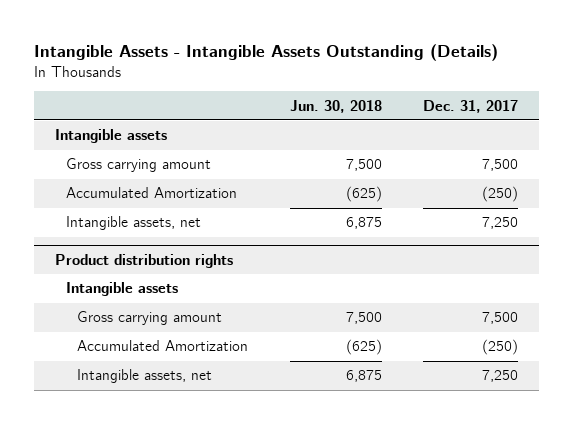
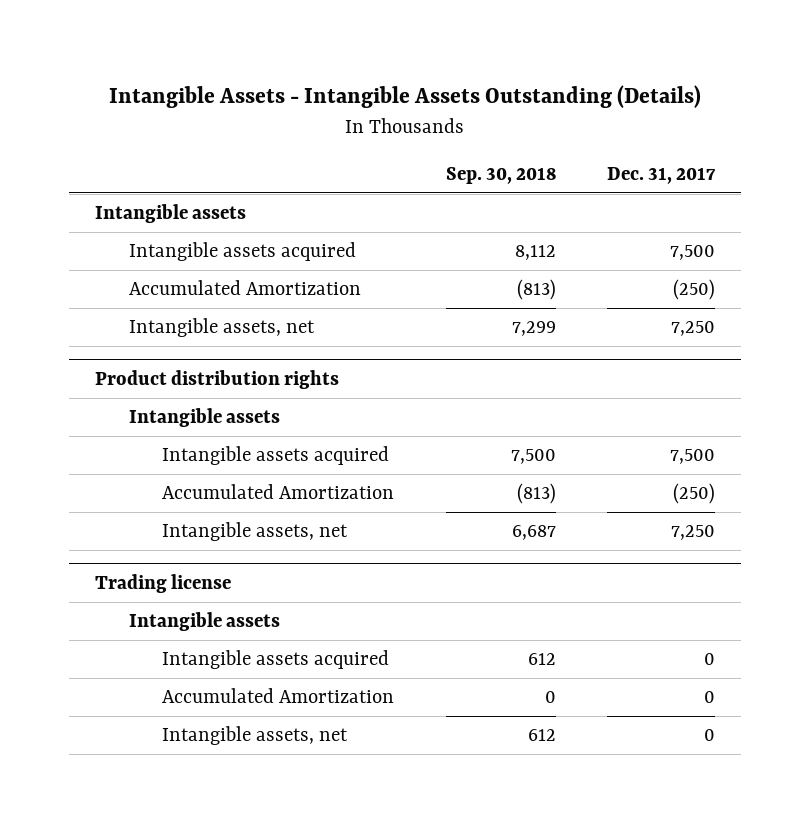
[289,99,382,113] Jun. 30, 2018 -> none
none -> [445,166,556,184] Sep. 30, 2018
[65,158,211,173] Gross carrying amount -> [128,242,356,262] Intangible assets acquired
[77,311,223,326] Gross carrying amount -> [162,446,390,466] Intangible assets acquired
none -> [95,574,232,594] Trading license
none -> [128,612,280,632] Intangible assets
none -> [162,650,390,670] Intangible assets acquired
none -> [162,688,395,704] Accumulated Amortization
none -> [162,726,349,746] Intangible assets, net

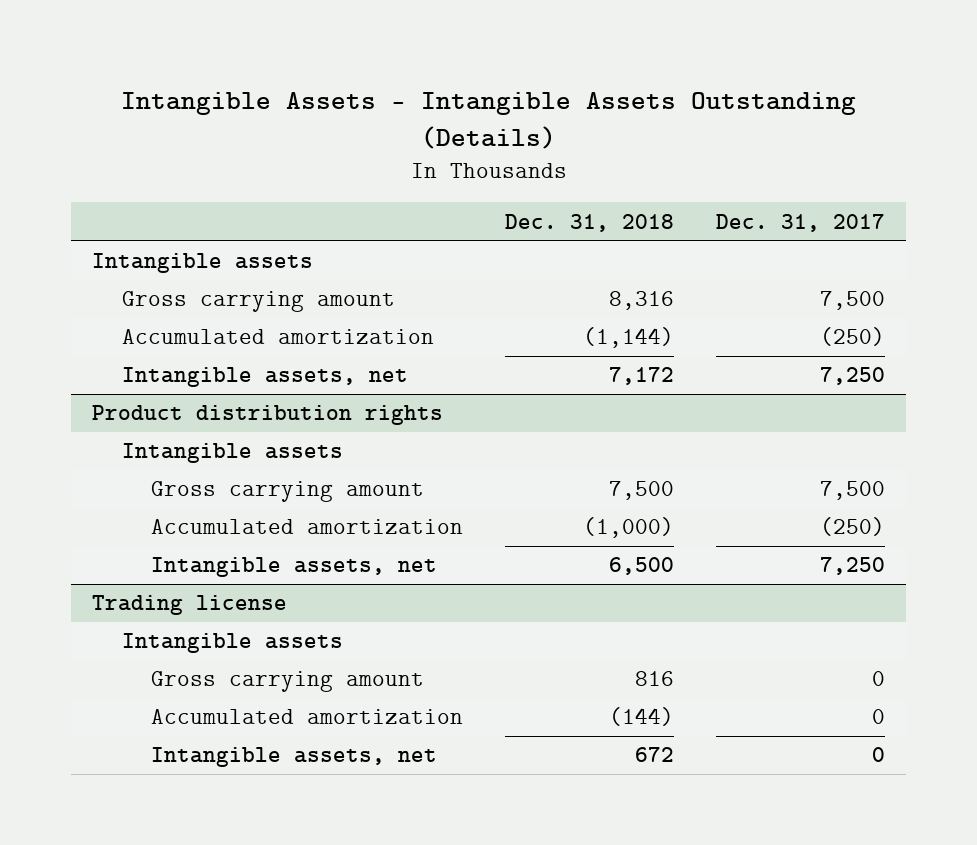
[445,166,556,184] Sep. 30, 2018 -> none
none -> [504,213,674,232] Dec. 31, 2018
[128,242,356,262] Intangible assets acquired -> [121,291,395,313] Gross carrying amount
[128,280,361,296] Accumulated Amortization -> [121,329,434,345] Accumulated amortization
[162,446,390,466] Intangible assets acquired -> [150,481,424,503] Gross carrying amount
[162,484,395,500] Accumulated Amortization -> [150,519,463,535] Accumulated amortization
[162,650,390,670] Intangible assets acquired -> [150,671,424,693] Gross carrying amount
[162,688,395,704] Accumulated Amortization -> [150,709,463,725] Accumulated amortization

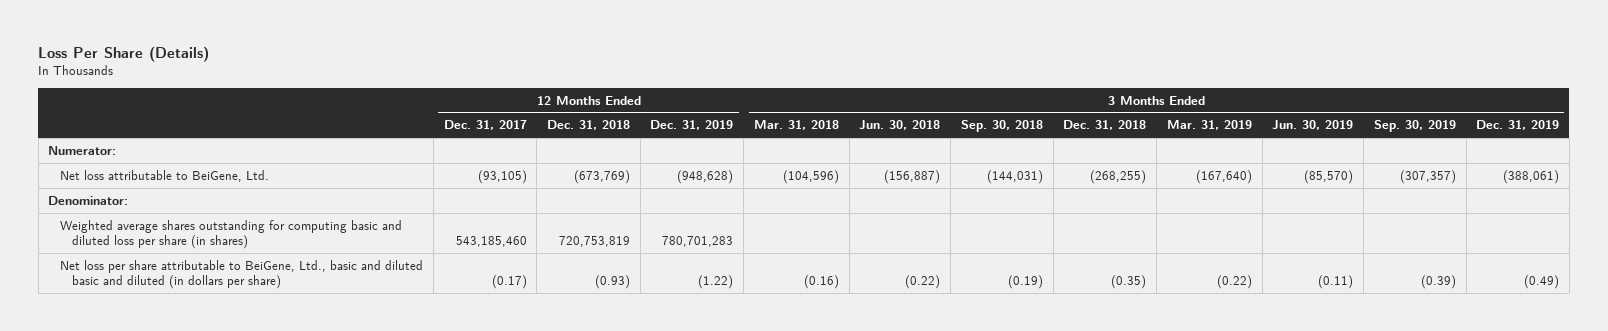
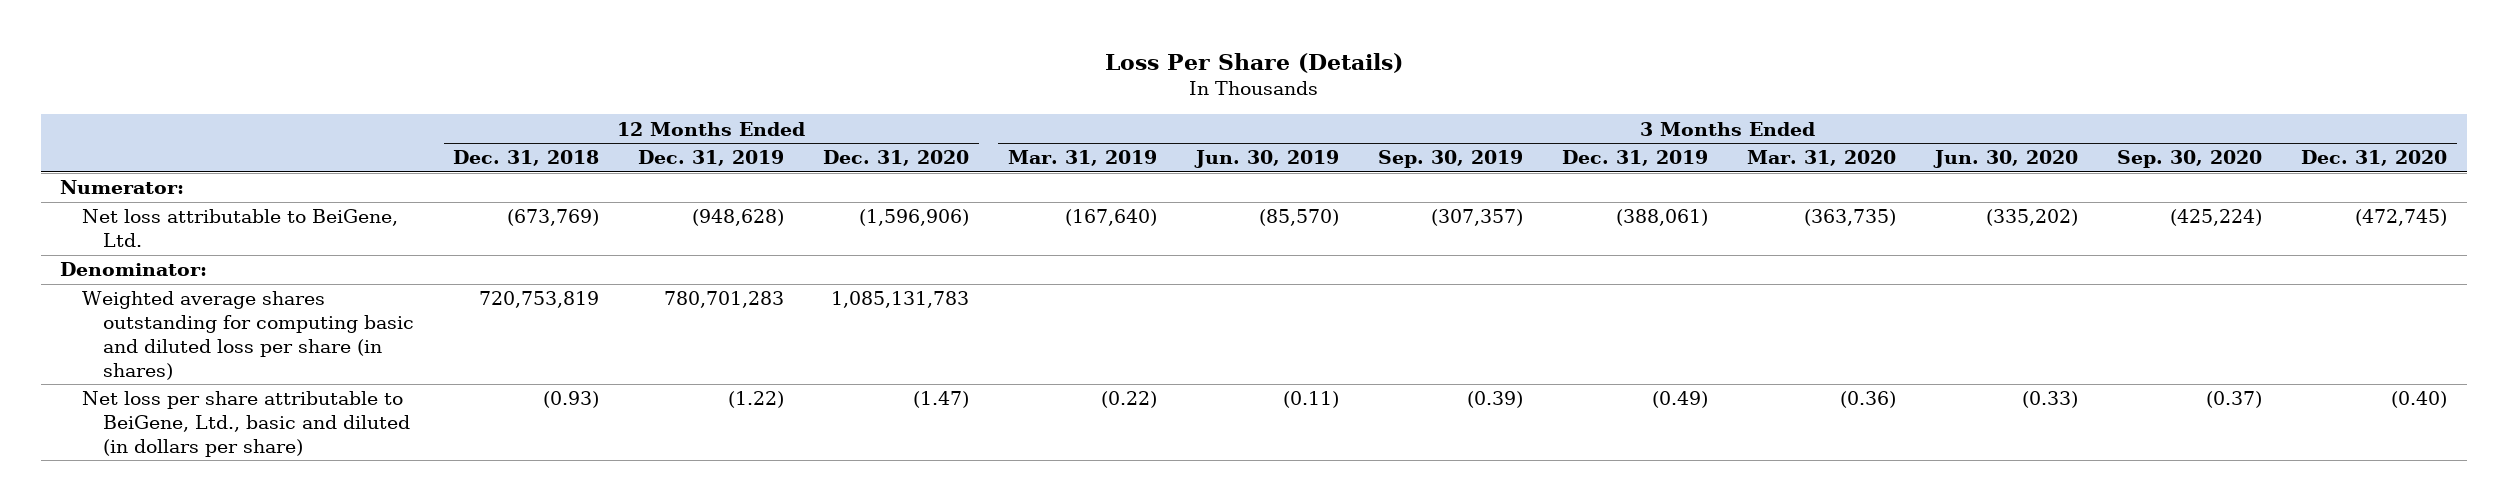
[443,120,527,131] Dec. 31, 2017 -> none
[753,120,839,131] Mar. 31, 2018 -> none
[859,120,941,131] Jun. 30, 2018 -> none
[960,120,1043,133] Sep. 30, 2018 -> none
[1063,120,1147,131] Dec. 31, 2018 -> none
none -> [823,150,970,167] Dec. 31, 2020
none -> [1747,150,1897,167] Mar. 31, 2020
none -> [1933,150,2079,169] Jun. 30, 2020
none -> [2117,150,2263,169] Sep. 30, 2020
none -> [2301,150,2448,167] Dec. 31, 2020
[60,259,424,290] Net loss per share attributable to BeiGene, Ltd., basic and diluted basic and diluted (in dollars per share) -> [81,391,411,458] Net loss per share attributable to BeiGene, Ltd., basic and diluted (in dollars per share)

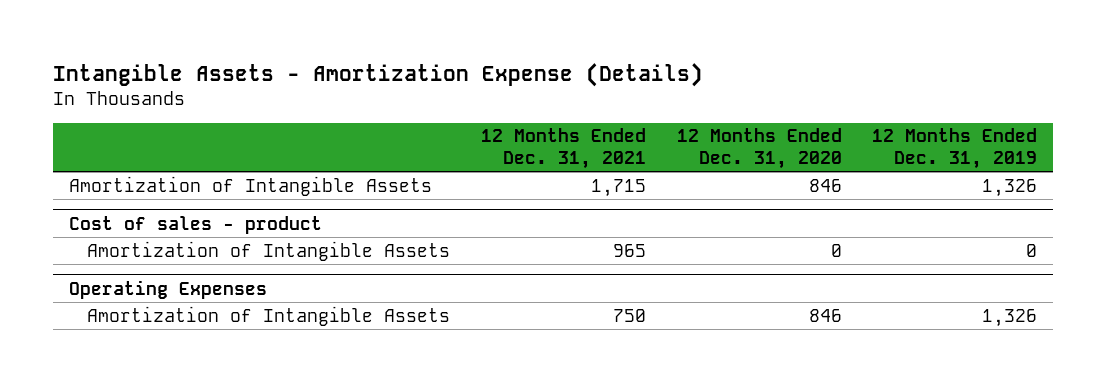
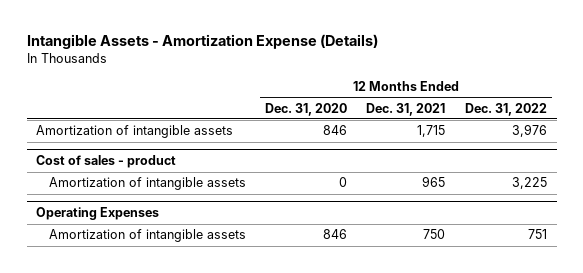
[872,128,1038,170] 12 Months Ended Dec. 31, 2019 -> none
none -> [464,102,547,116] Dec. 31, 2022
[68,175,432,196] Amortization of Intangible Assets -> [36,125,234,139] Amortization of intangible assets
[87,240,451,261] Amortization of Intangible Assets -> [48,177,246,191] Amortization of intangible assets
[87,305,451,326] Amortization of Intangible Assets -> [48,229,246,243] Amortization of intangible assets

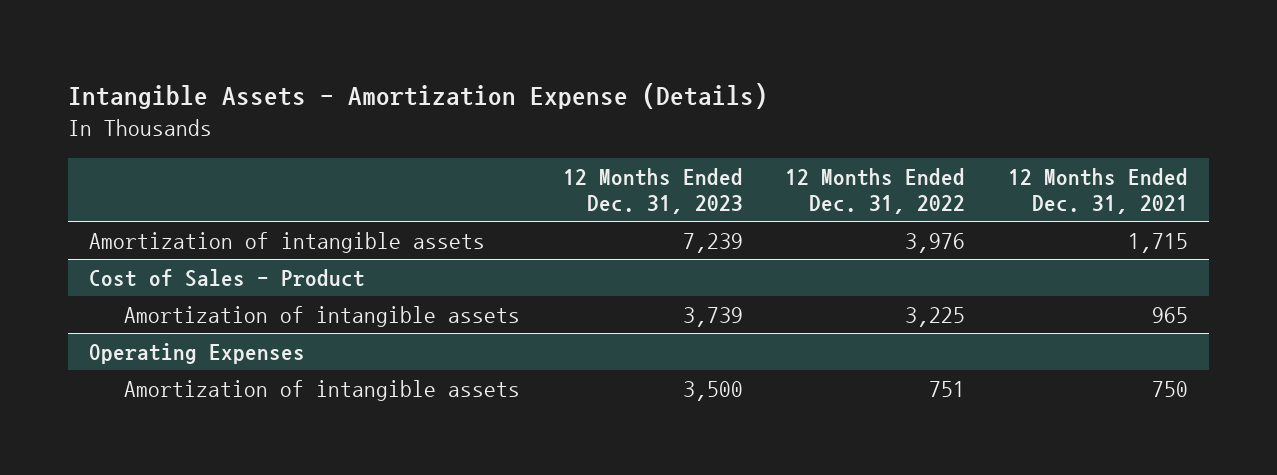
[265,102,348,116] Dec. 31, 2020 -> none
none -> [562,167,743,214] 12 Months Ended Dec. 31, 2023
[36,155,177,169] Cost of sales - product -> [89,268,366,287] Cost of Sales - Product

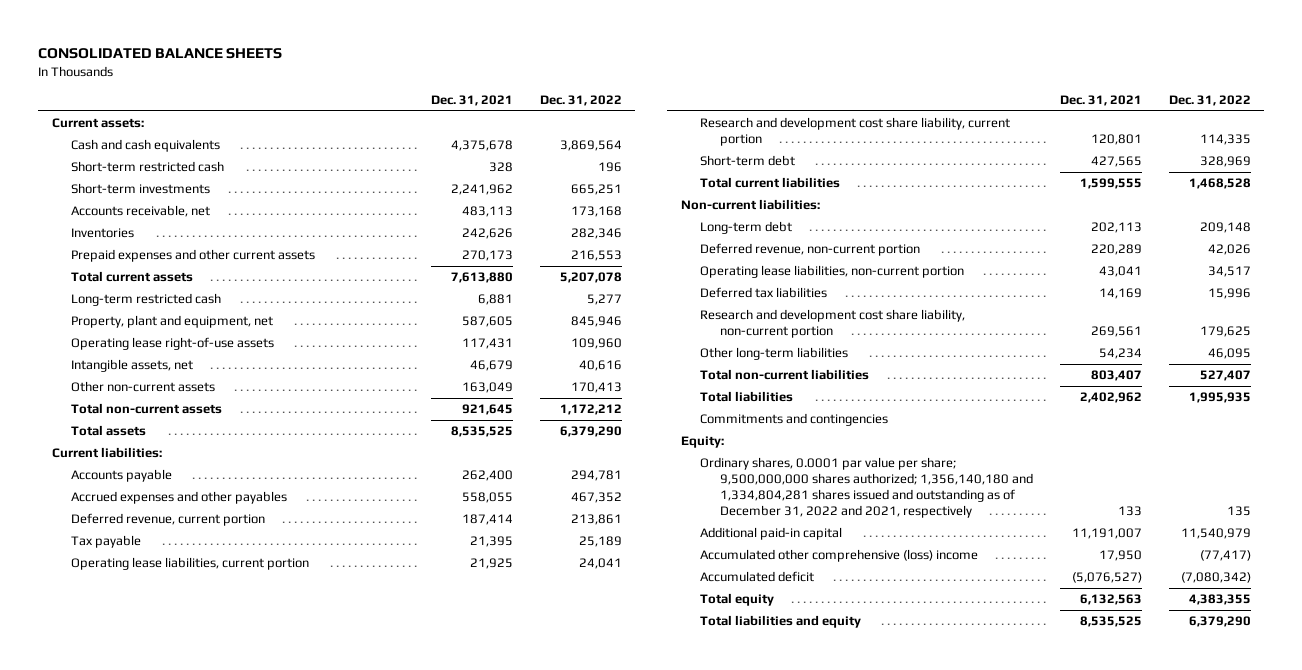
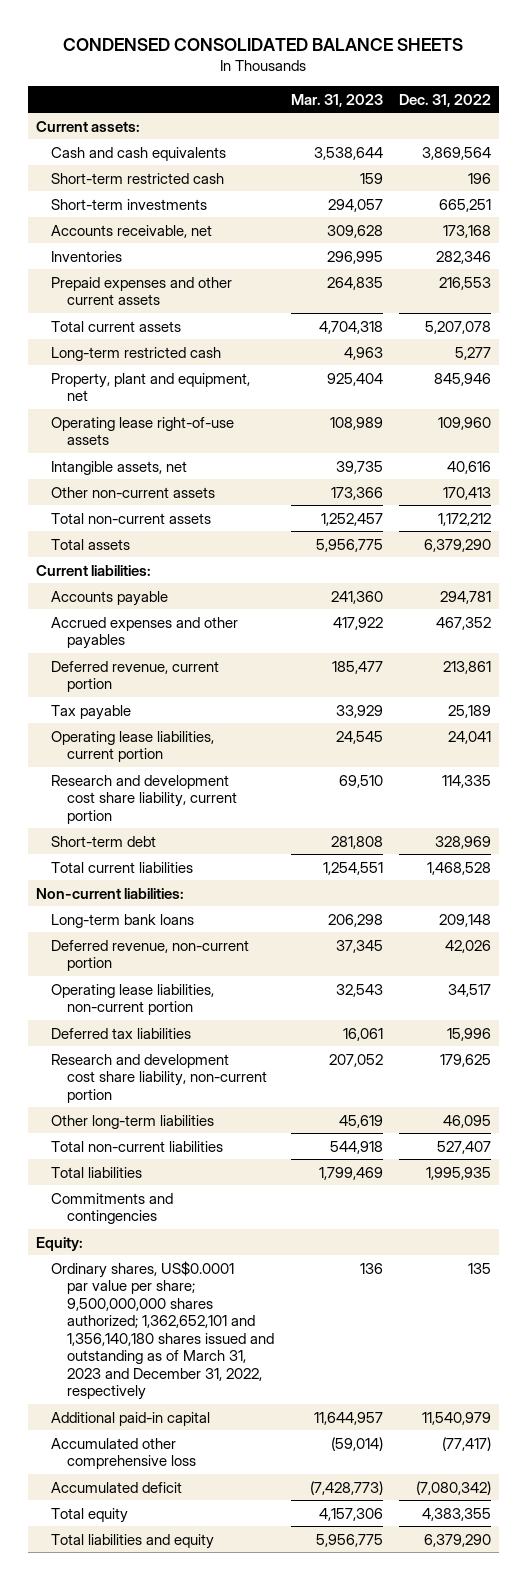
[38,48,283,60] CONSOLIDATED BALANCE SHEETS -> [63,37,464,51] CONDENSED CONSOLIDATED BALANCE SHEETS
[430,94,513,106] Dec. 31, 2021 -> none
none -> [290,93,383,107] Mar. 31, 2023
[700,221,793,235] Long-term debt -> [51,913,195,928] Long-term bank loans
[700,457,1033,519] Ordinary shares, 0.0001 par value per share; 9,500,000,000 shares authorized; 1,356,140,180 and 1,334,804,281 shares issued and outstanding as of December 31, 2022 and 2021, respectively -> [51,1260,275,1401] Ordinary shares, US$0.0001 par value per share; 9,500,000,000 shares authorized; 1,362,652,101 and 1,356,140,180 shares issued and outstanding as of March 31, 2023 and December 31, 2022, respectively
[700,549,979,563] Accumulated other comprehensive (loss) income -> [51,1437,197,1470] Accumulated other comprehensive loss

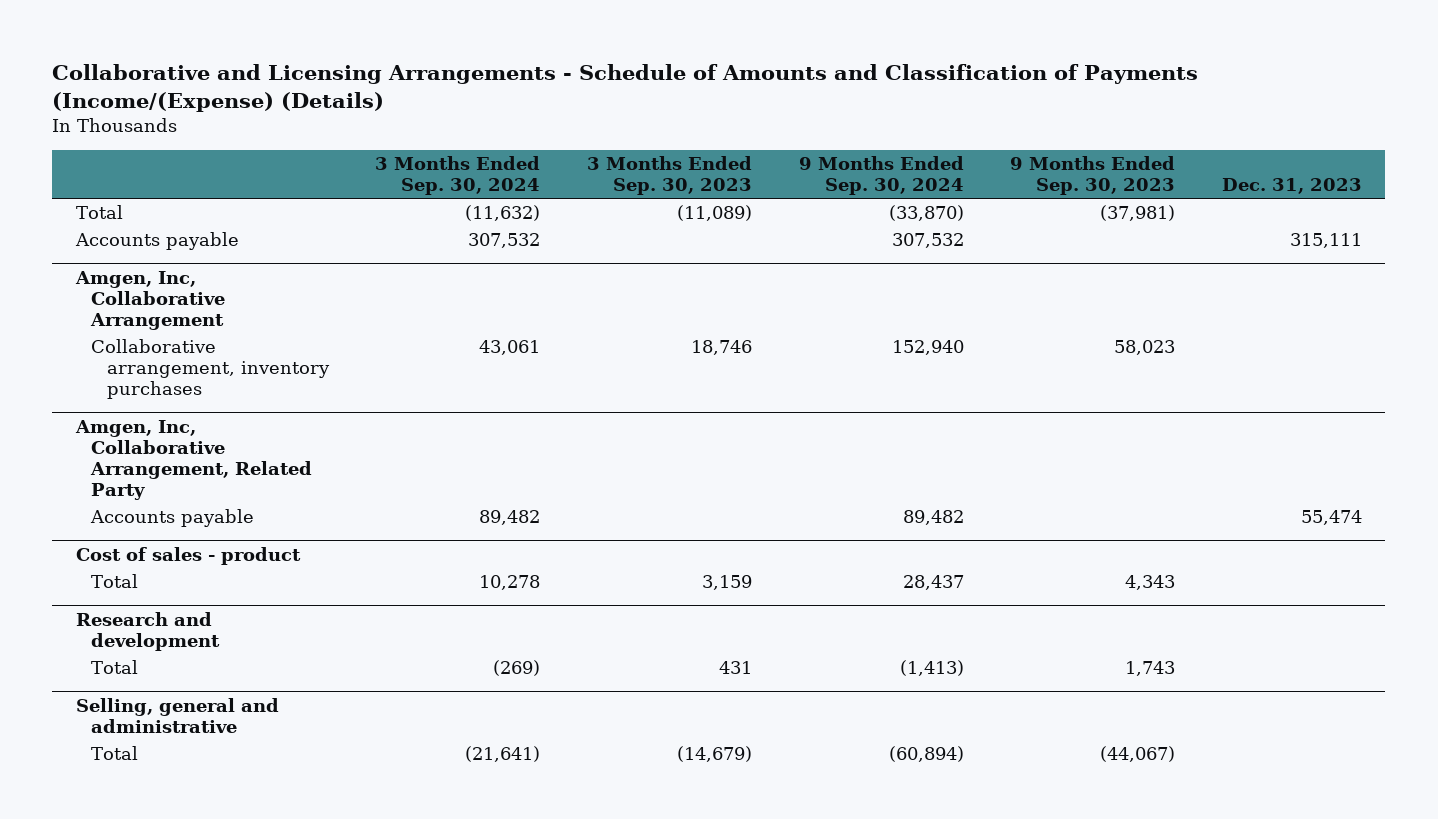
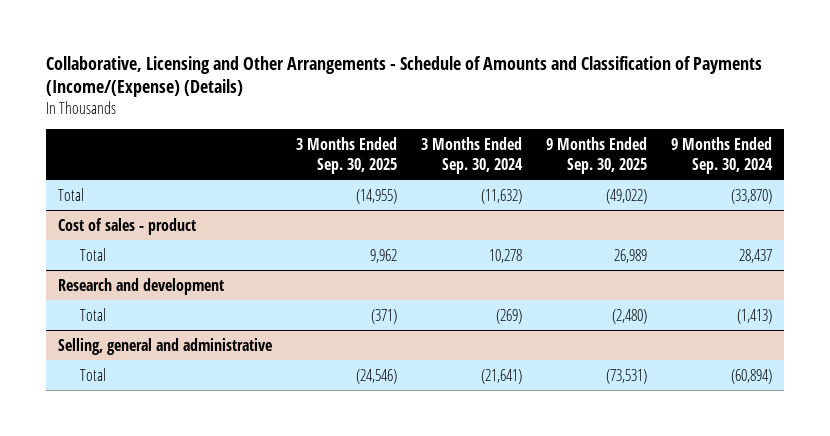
[52,64,1199,112] Collaborative and Licensing Arrangements - Schedule of Amounts and Classification of Payments (Income/(Expense) (Details) -> [45,55,762,98] Collaborative, Licensing and Other Arrangements - Schedule of Amounts and Classification of Payments (Income/(Expense) (Details)
[587,156,753,196] 3 Months Ended Sep. 30, 2023 -> none
[1010,156,1176,196] 9 Months Ended Sep. 30, 2023 -> none
[1222,178,1363,195] Dec. 31, 2023 -> none
none -> [296,136,398,174] 3 Months Ended Sep. 30, 2025
none -> [546,136,648,174] 9 Months Ended Sep. 30, 2025
[74,232,239,251] Accounts payable -> none
[74,270,226,330] Amgen, Inc, Collaborative Arrangement -> none
[91,339,330,400] Collaborative arrangement, inventory purchases -> none
[74,419,313,500] Amgen, Inc, Collaborative Arrangement, Related Party -> none
[90,509,255,528] Accounts payable -> none

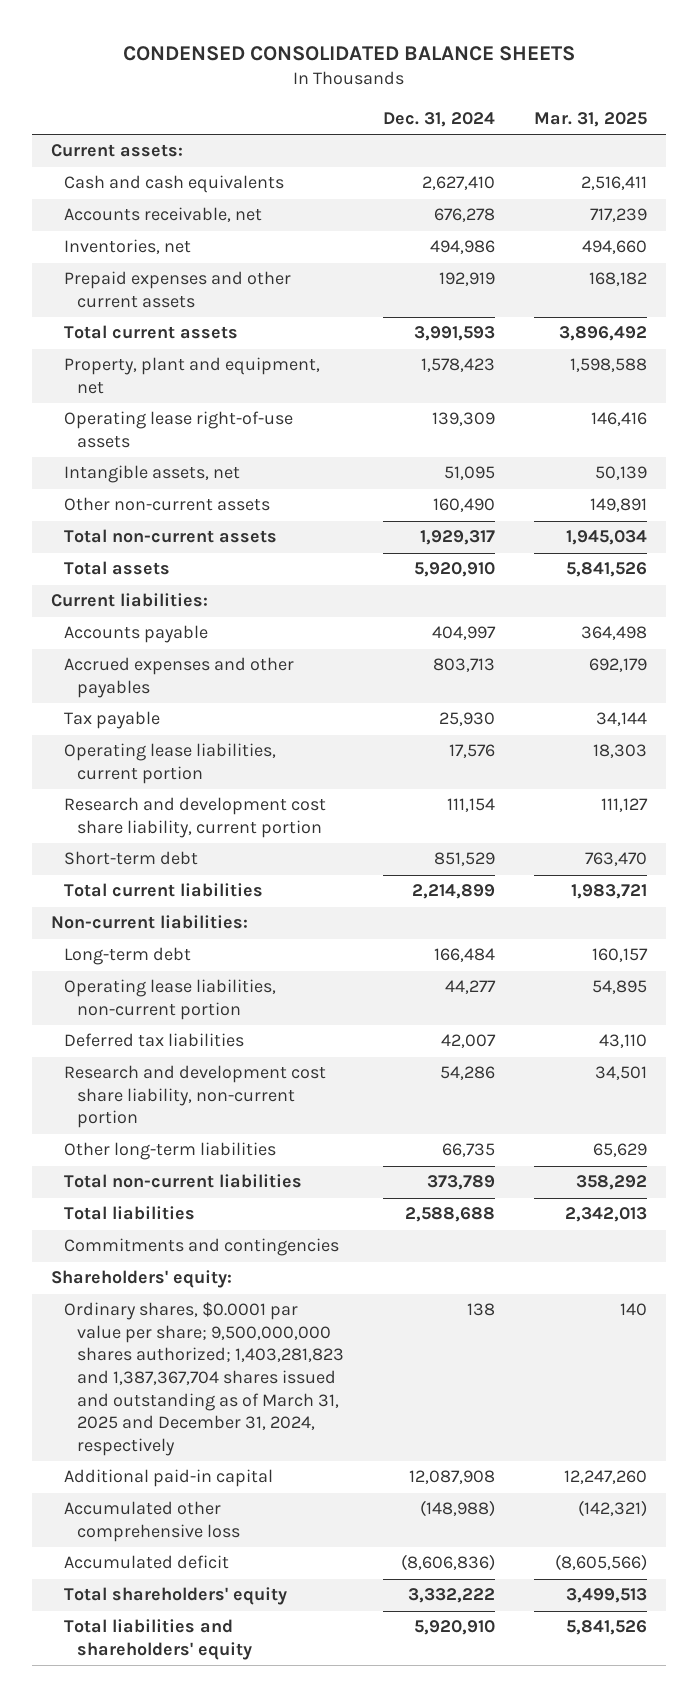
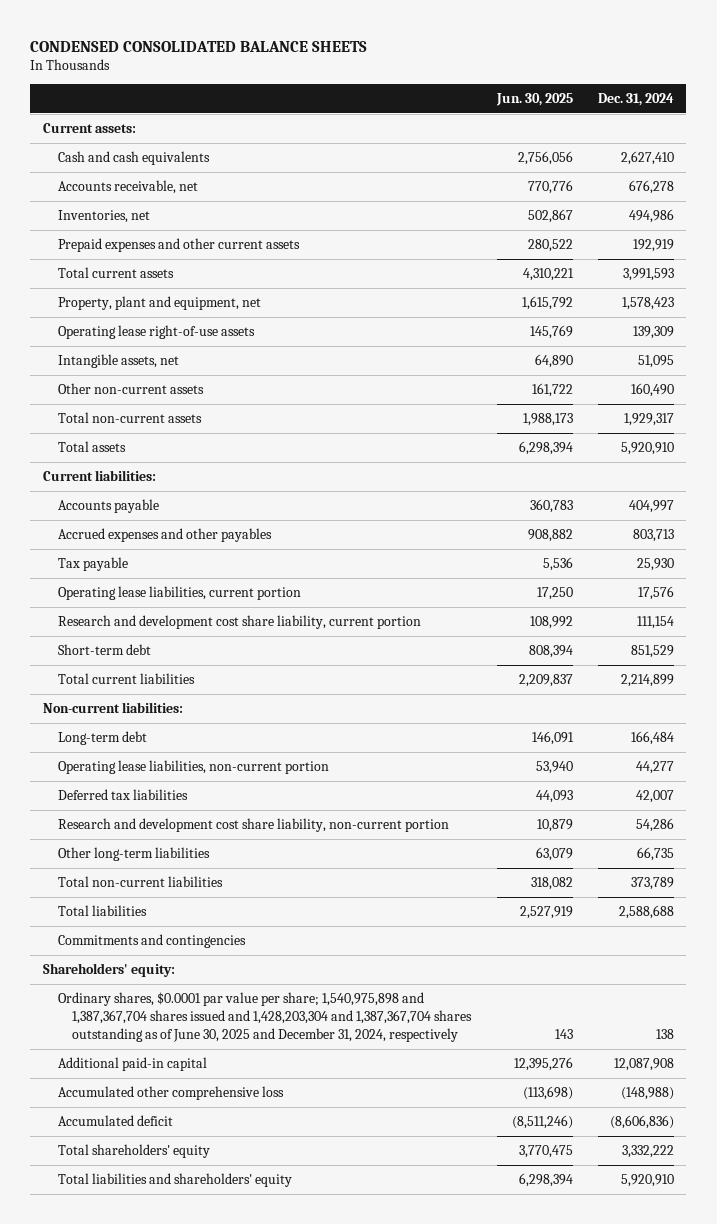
[533,112,647,128] Mar. 31, 2025 -> none
none -> [495,93,573,107] Jun. 30, 2025
[64,1302,345,1456] Ordinary shares, $0.0001 par value per share; 9,500,000,000 shares authorized; 1,403,281,823 and 1,387,367,704 shares issued and outstanding as of March 31, 2025 and December 31, 2024, respectively -> [57,992,473,1042] Ordinary shares, $0.0001 par value per share; 1,540,975,898 and 1,387,367,704 shares issued and 1,428,203,304 and 1,387,367,704 shares outstanding as of June 30, 2025 and December 31, 2024, respectively

